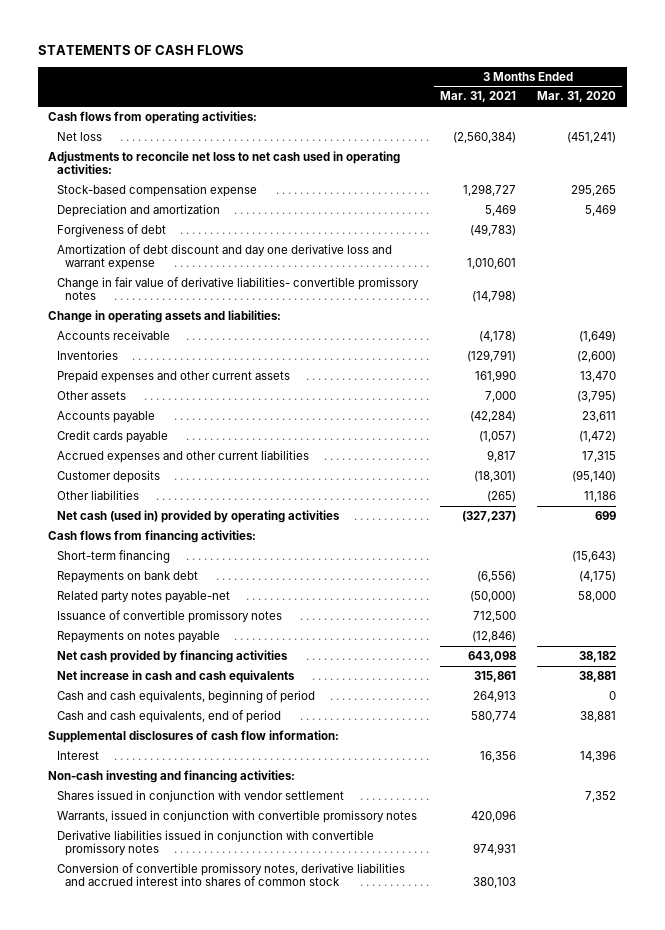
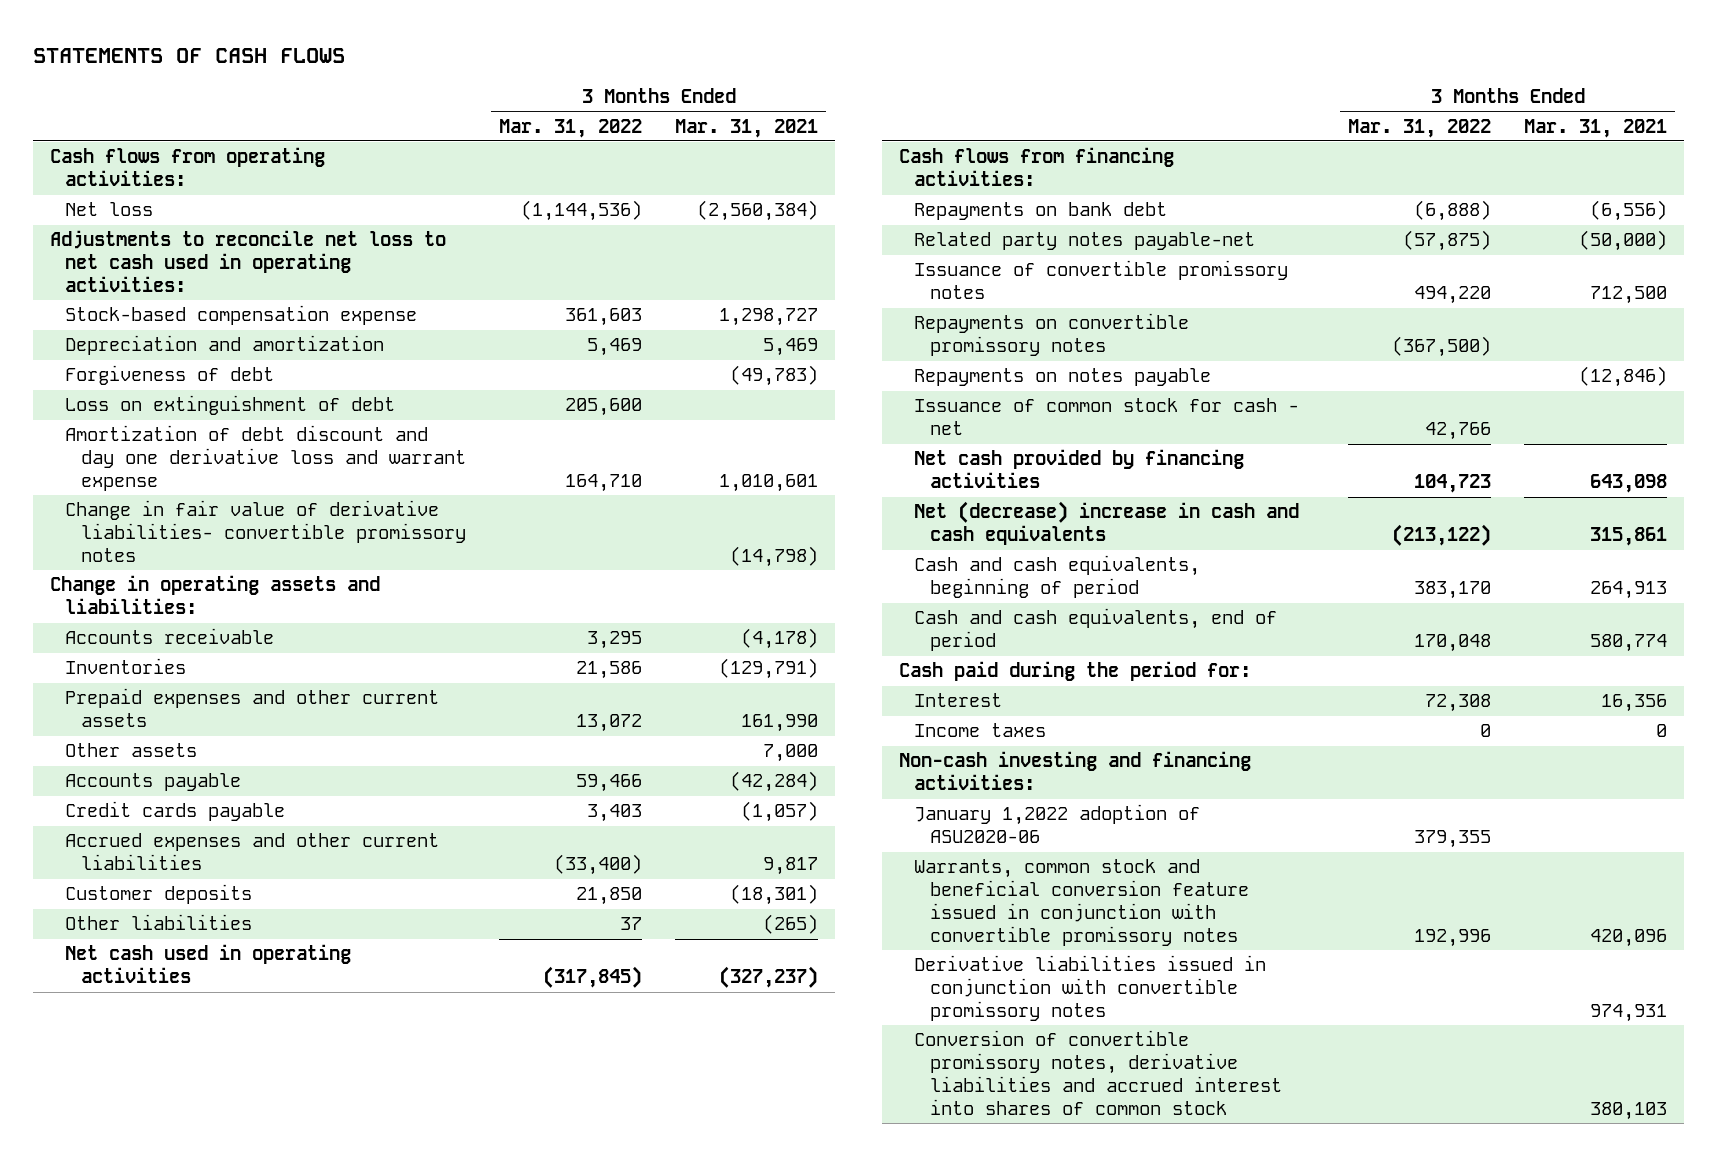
[537,91,617,103] Mar. 31, 2020 -> none
none -> [499,118,643,138] Mar. 31, 2022
none -> [65,395,396,416] Loss on extinguishment of debt
[56,510,340,524] Net cash (used in) provided by operating activities -> [65,944,352,984] Net cash used in operating activities
[56,550,170,564] Short-term financing -> none
none -> [914,313,1190,357] Repayments on convertible promissory notes
none -> [914,398,1300,436] Issuance of common stock for cash - net
[56,670,295,684] Net increase in cash and cash equivalents -> [914,501,1300,546] Net (decrease) increase in cash and cash equivalents
[48,730,340,744] Supplemental disclosures of cash flow information: -> none
none -> [898,661,1251,682] Cash paid during the period for:
none -> [914,723,1047,738] Income taxes
[56,790,344,803] Shares issued in conjunction with vendor settlement -> none
none -> [914,804,1201,844] January 1,2022 adoption of ASU2020-06
[56,810,417,824] Warrants, issued in conjunction with convertible promissory notes -> [914,859,1250,947] Warrants, common stock and beneficial conversion feature issued in conjunction with convertible promissory notes

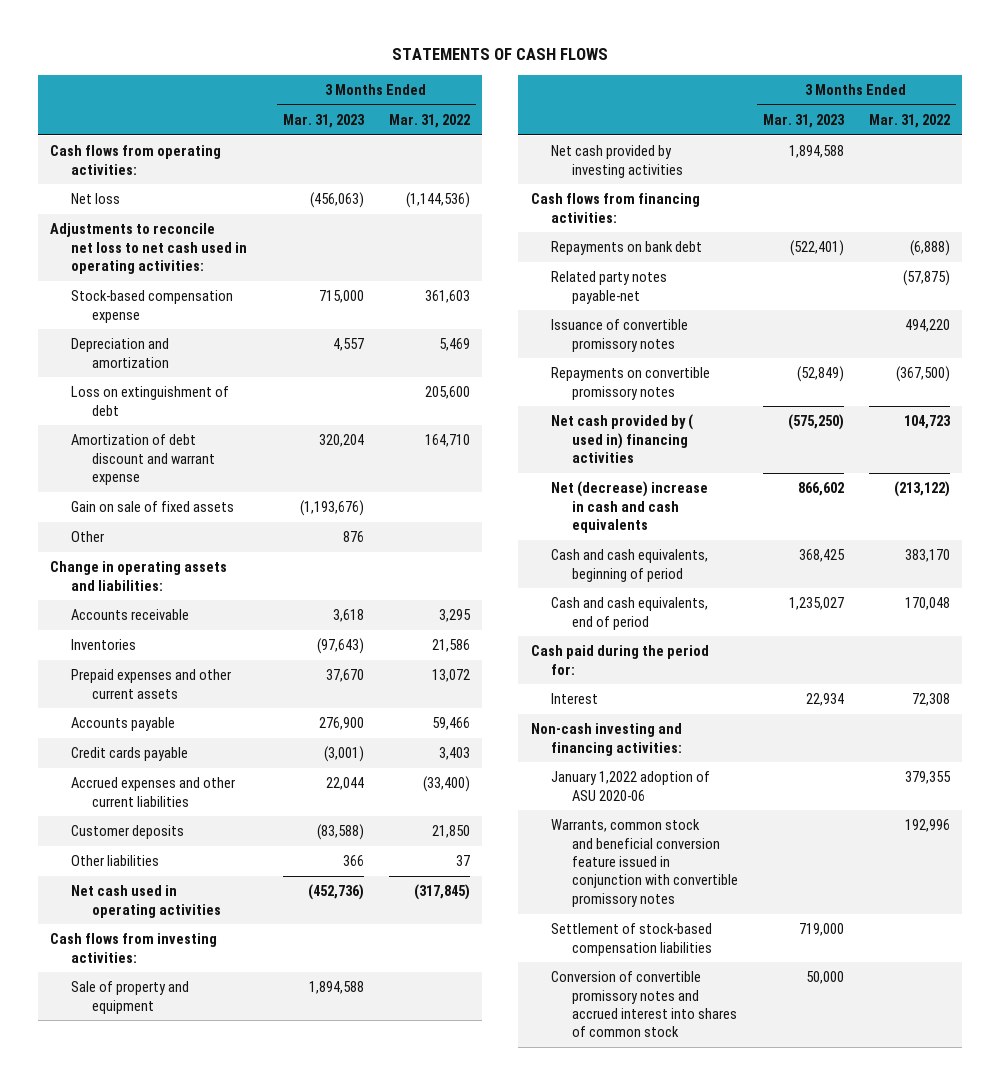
[675,118,819,138] Mar. 31, 2021 -> none
none -> [282,113,365,128] Mar. 31, 2023
[65,365,275,386] Forgiveness of debt -> none
[65,500,467,563] Change in fair value of derivative liabilities- convertible promissory notes -> none
[65,425,467,492] Amortization of debt discount and day one derivative loss and warrant expense -> [71,434,216,485] Amortization of debt discount and warrant expense
none -> [71,501,235,513] Gain on sale of fixed assets
none -> [71,531,105,543] Other
[65,743,198,758] Other assets -> none
none -> [50,933,218,963] Cash flows from investing activities:
none -> [71,981,190,1014] Sale of property and equipment
none -> [551,145,684,178] Net cash provided by investing activities
[914,368,1212,387] Repayments on notes payable -> none
[914,398,1300,436] Issuance of common stock for cash - net -> none
[914,449,1245,489] Net cash provided by financing activities -> [551,414,694,463] Net cash provided by ( used in) financing activities
[914,723,1047,738] Income taxes -> none
[914,804,1201,844] January 1,2022 adoption of ASU2020-06 -> [551,771,711,801] January 1,2022 adoption of ASU 2020-06
[914,955,1267,1022] Derivative liabilities issued in conjunction with convertible promissory notes -> none
none -> [551,923,713,956] Settlement of stock-based compensation liabilities
[914,1030,1283,1116] Conversion of convertible promissory notes, derivative liabilities and accrued interest into shares of common stock -> [551,971,738,1038] Conversion of convertible promissory notes and accrued interest into shares of common stock

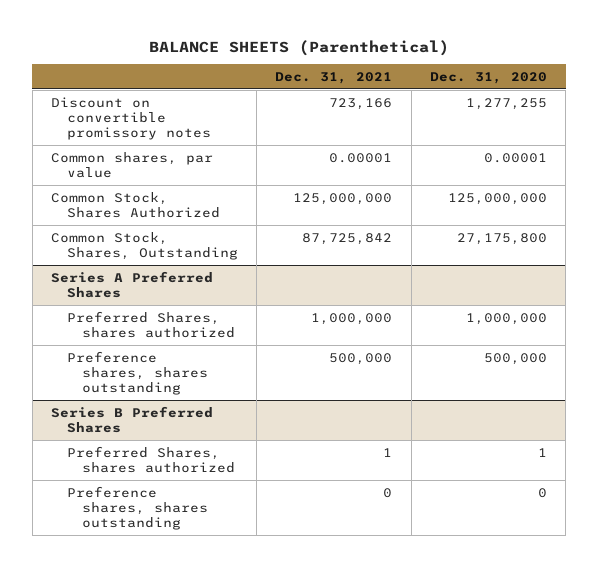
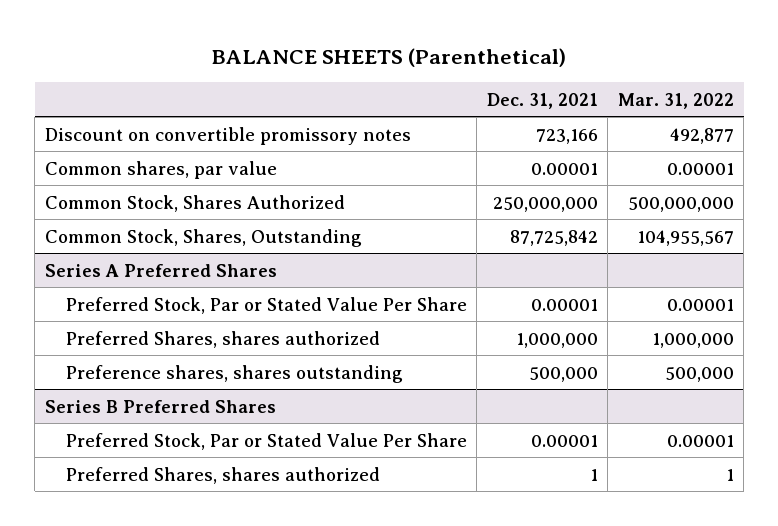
[429,71,547,84] Dec. 31, 2020 -> none
none -> [617,92,734,109] Mar. 31, 2022
[293,192,393,205] 125,000,000 -> [492,196,598,212] 250,000,000
none -> [65,296,467,314] Preferred Stock, Par or Stated Value Per Share
none -> [65,432,467,450] Preferred Stock, Par or Stated Value Per Share
[66,485,209,531] Preference shares, shares outstanding -> none

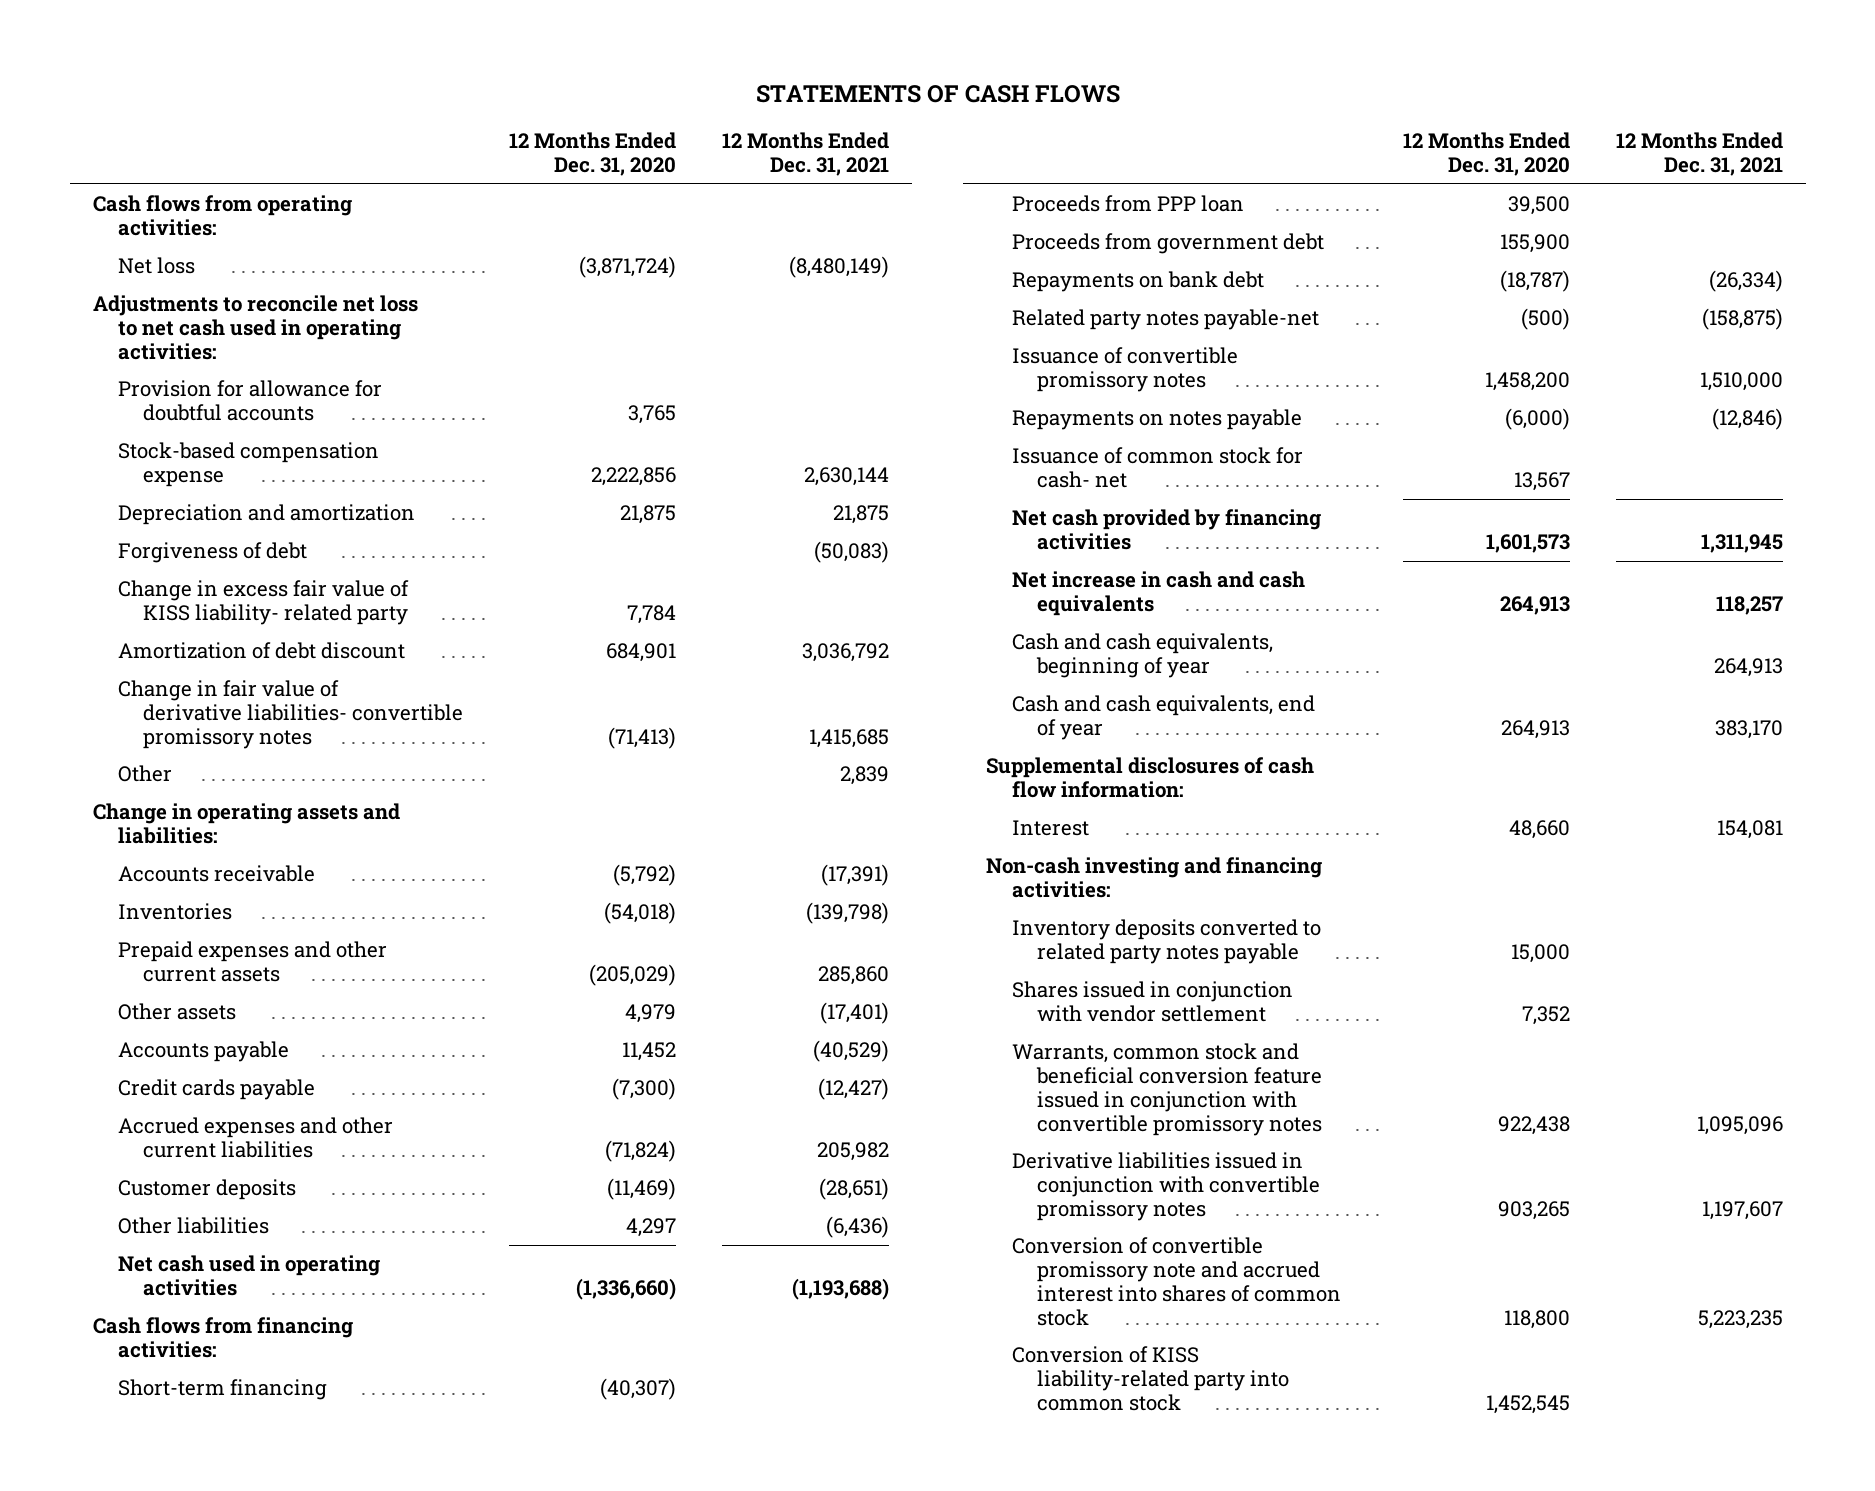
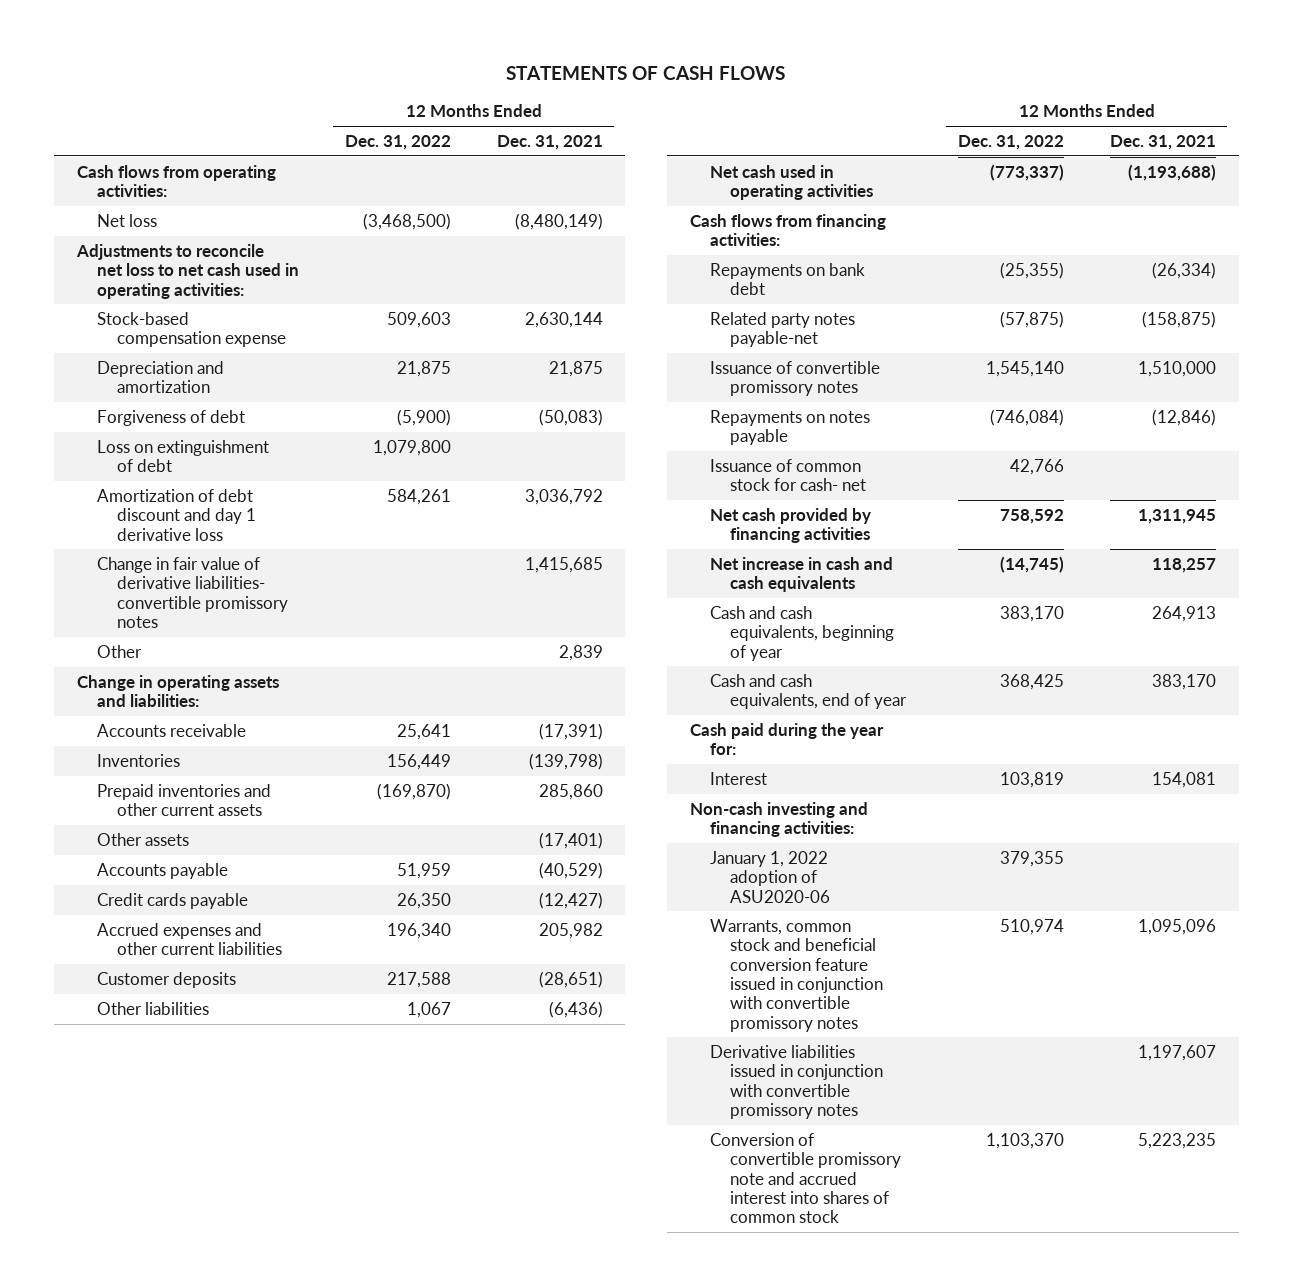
[508,132,676,177] 12 Months Ended Dec. 31, 2020 -> none
none -> [344,134,451,150] Dec. 31, 2022
[117,380,382,422] Provision for allowance for doubtful accounts -> none
[117,580,409,626] Change in excess fair value of KISS liability- related party -> none
none -> [96,439,269,473] Loss on extinguishment of debt
[117,642,405,660] Amortization of debt discount -> [96,488,256,541] Amortization of debt discount and day 1 derivative loss
[117,941,387,983] Prepaid expenses and other current assets -> [96,783,271,817] Prepaid inventories and other current assets
[117,1379,327,1401] Short-term financing -> none
[1011,195,1244,213] Proceeds from PPP loan -> none
[1011,233,1324,255] Proceeds from government debt -> none
[986,757,1315,799] Supplemental disclosures of cash flow information: -> none
none -> [690,722,885,756] Cash paid during the year for:
[1011,919,1321,965] Inventory deposits converted to related party notes payable -> none
[1011,981,1293,1023] Shares issued in conjunction with vendor settlement -> none
none -> [709,850,830,903] January 1, 2022 adoption of ASU2020-06
[1011,1346,1289,1411] Conversion of KISS liability-related party into common stock -> none

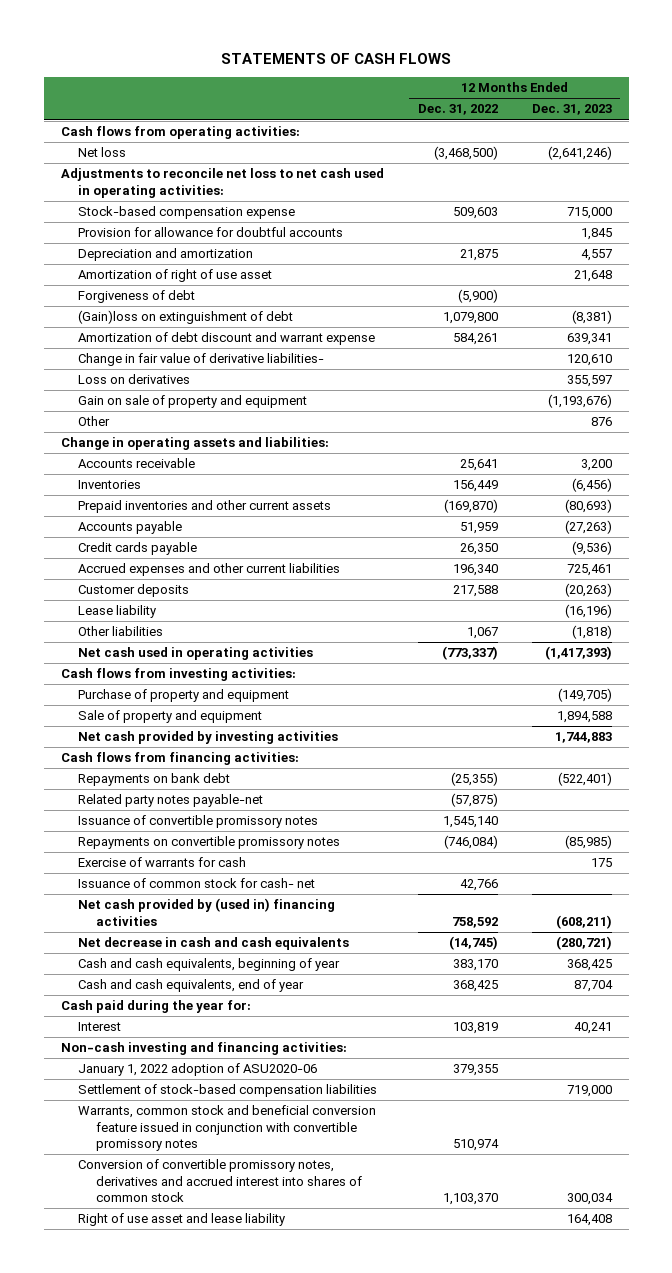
[496,134,603,150] Dec. 31, 2021 -> none
none -> [531,104,612,116] Dec. 31, 2023
none -> [78,227,344,238] Provision for allowance for doubtful accounts
none -> [78,269,273,283] Amortization of right of use asset
[96,439,269,473] Loss on extinguishment of debt -> [78,310,294,325] (Gain)loss on extinguishment of debt
[96,488,256,541] Amortization of debt discount and day 1 derivative loss -> [78,332,376,346] Amortization of debt discount and warrant expense
[96,556,288,628] Change in fair value of derivative liabilities- convertible promissory notes -> [78,353,325,367] Change in fair value of derivative liabilities-
none -> [78,374,191,385] Loss on derivatives
none -> [78,395,308,409] Gain on sale of property and equipment
[96,832,189,846] Other assets -> none
none -> [78,605,157,619] Lease liability
none -> [60,668,296,682] Cash flows from investing activities:
none -> [78,689,290,703] Purchase of property and equipment
none -> [78,710,263,724] Sale of property and equipment
none -> [78,731,339,745] Net cash provided by investing activities
[709,409,870,446] Repayments on notes payable -> [78,836,341,850] Repayments on convertible promissory notes
none -> [78,857,247,868] Exercise of warrants for cash
[709,507,871,544] Net cash provided by financing activities -> [78,898,336,926] Net cash provided by (used in) financing activities
[709,556,893,593] Net increase in cash and cash equivalents -> [78,937,350,951] Net decrease in cash and cash equivalents
none -> [78,1084,378,1098] Settlement of stock-based compensation liabilities
[709,1044,883,1119] Derivative liabilities issued in conjunction with convertible promissory notes -> none
[709,1132,901,1224] Conversion of convertible promissory note and accrued interest into shares of common stock -> [78,1159,362,1202] Conversion of convertible promissory notes, derivatives and accrued interest into shares of common stock
none -> [78,1213,286,1227] Right of use asset and lease liability

